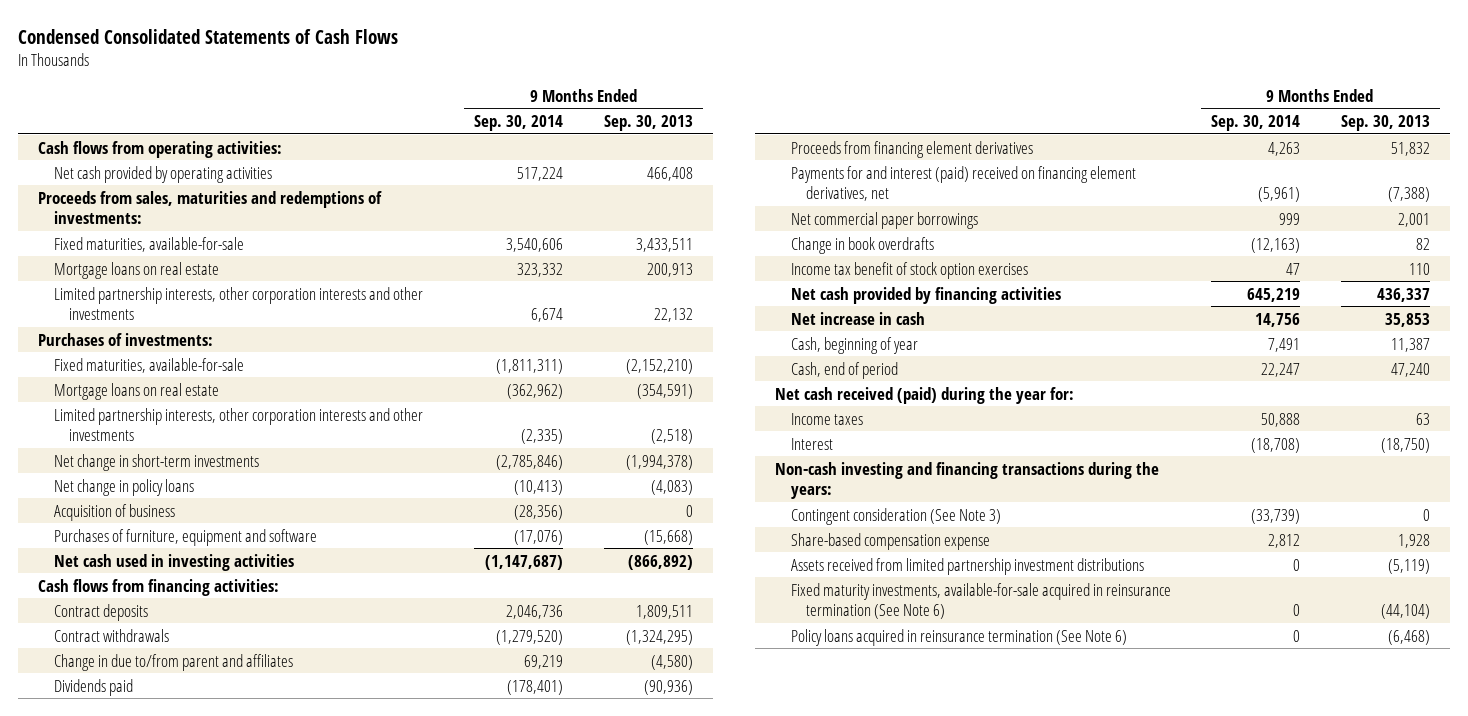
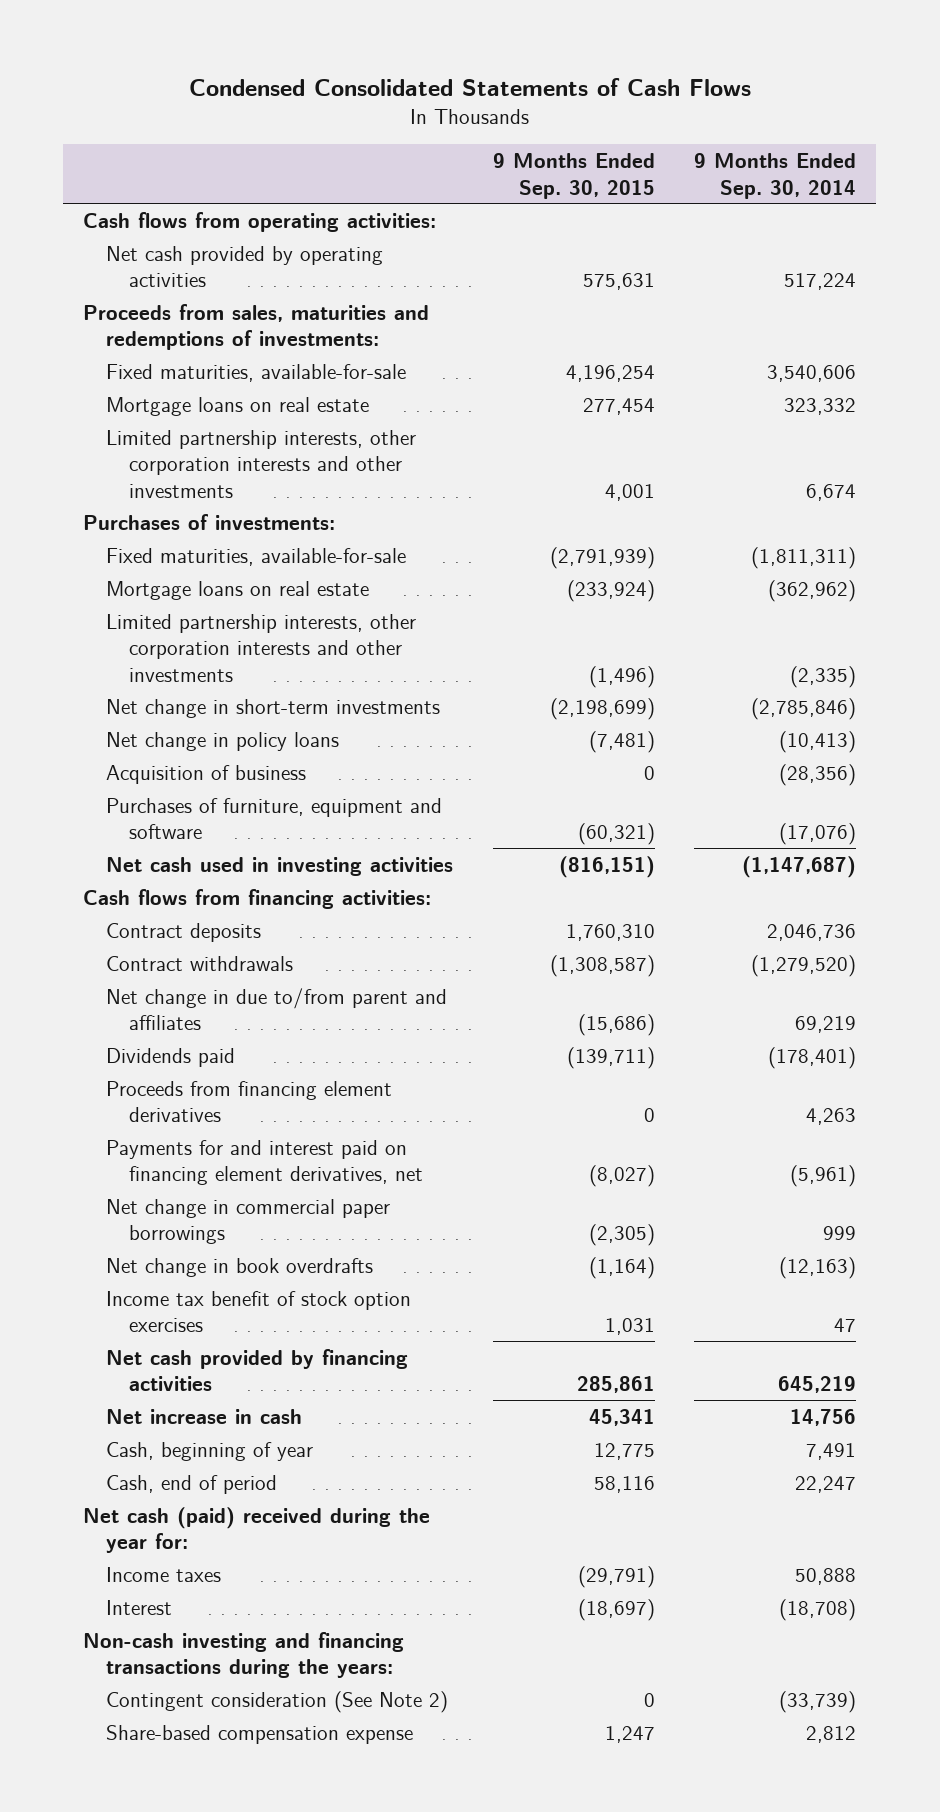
[604,115,694,132] Sep. 30, 2013 -> none
none -> [492,153,655,199] 9 Months Ended Sep. 30, 2015
[53,653,293,671] Change in due to/from parent and affiliates -> [106,987,448,1031] Net change in due to/from parent and affiliates
[790,165,1136,202] Payments for and interest (paid) received on financing element derivatives, net -> [106,1139,424,1186] Payments for and interest paid on financing element derivatives, net
[790,211,978,229] Net commercial paper borrowings -> [106,1198,391,1245] Net change in commercial paper borrowings
[790,236,934,254] Change in book overdrafts -> [106,1257,374,1277] Net change in book overdrafts
[775,386,1075,404] Net cash received (paid) during the year for: -> [83,1506,431,1554] Net cash (paid) received during the year for:
[790,507,1001,525] Contingent consideration (See Note 3) -> [106,1690,449,1713] Contingent consideration (See Note 2)
[790,557,1144,575] Assets received from limited partnership investment distributions -> none
[790,582,1171,620] Fixed maturity investments, available-for-sale acquired in reinsurance termination (See Note 6) -> none
[790,628,1127,646] Policy loans acquired in reinsurance termination (See Note 6) -> none

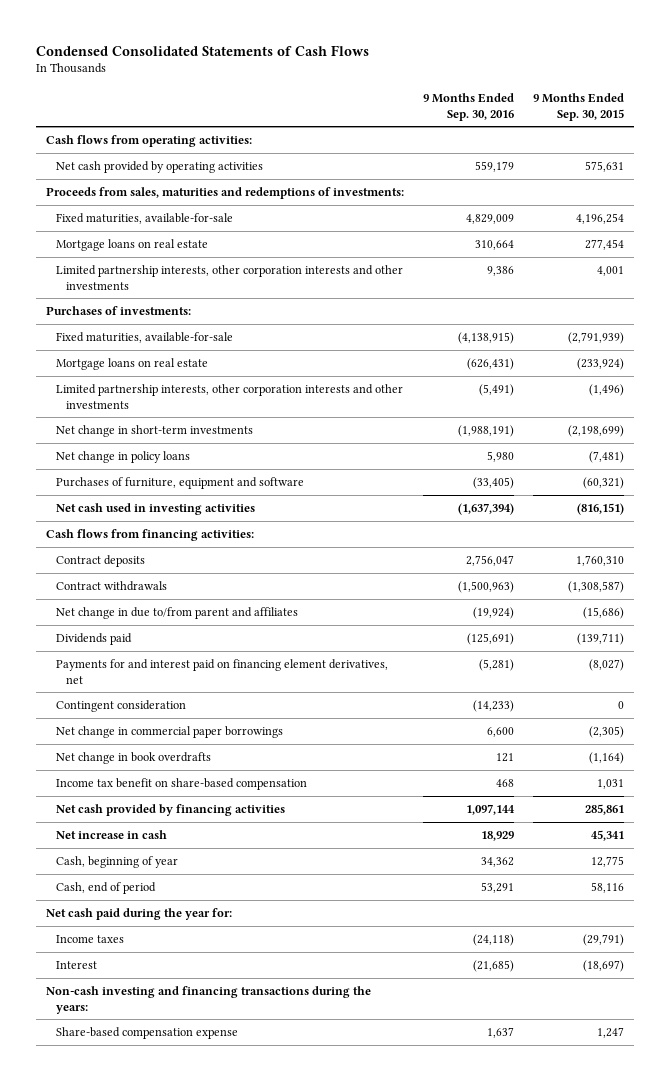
[694,153,857,199] 9 Months Ended Sep. 30, 2014 -> none
none -> [422,92,514,121] 9 Months Ended Sep. 30, 2016
[106,764,307,784] Acquisition of business -> none
[106,1080,393,1123] Proceeds from financing element derivatives -> none
none -> [55,699,186,712] Contingent consideration
[106,1290,412,1333] Income tax benefit of stock option exercises -> [55,777,307,790] Income tax benefit on share-based compensation
[83,1506,431,1554] Net cash (paid) received during the year for: -> [45,907,232,920] Net cash paid during the year for:
[106,1690,449,1713] Contingent consideration (See Note 2) -> none

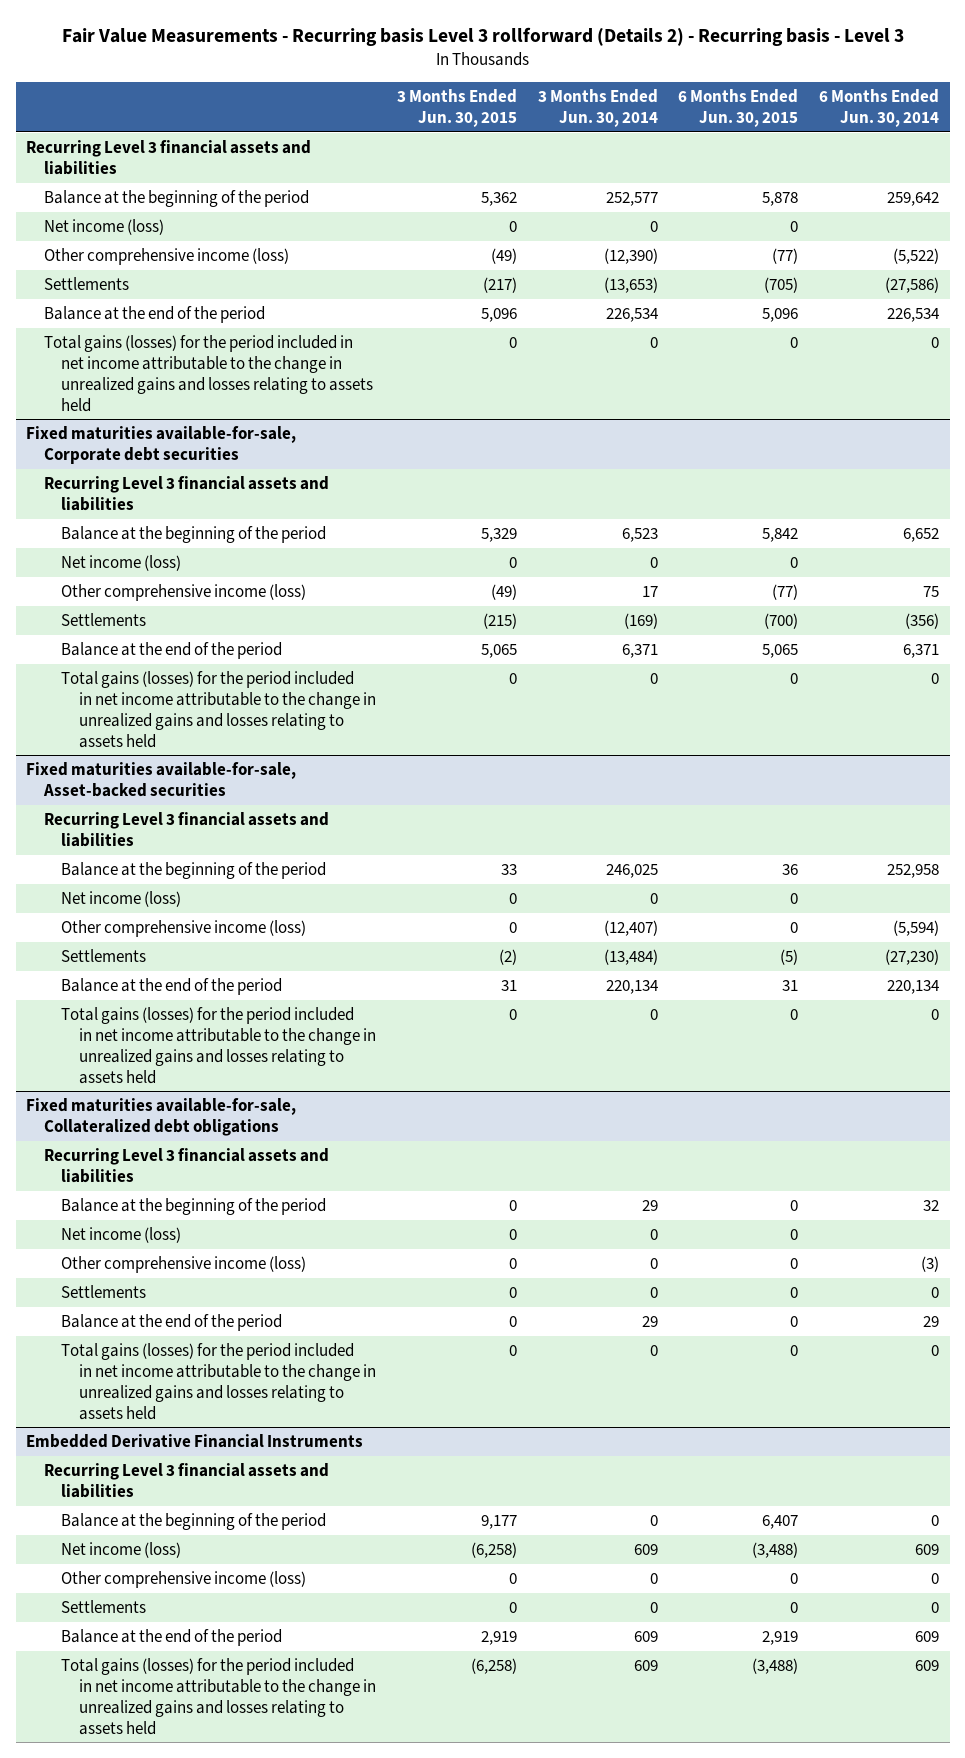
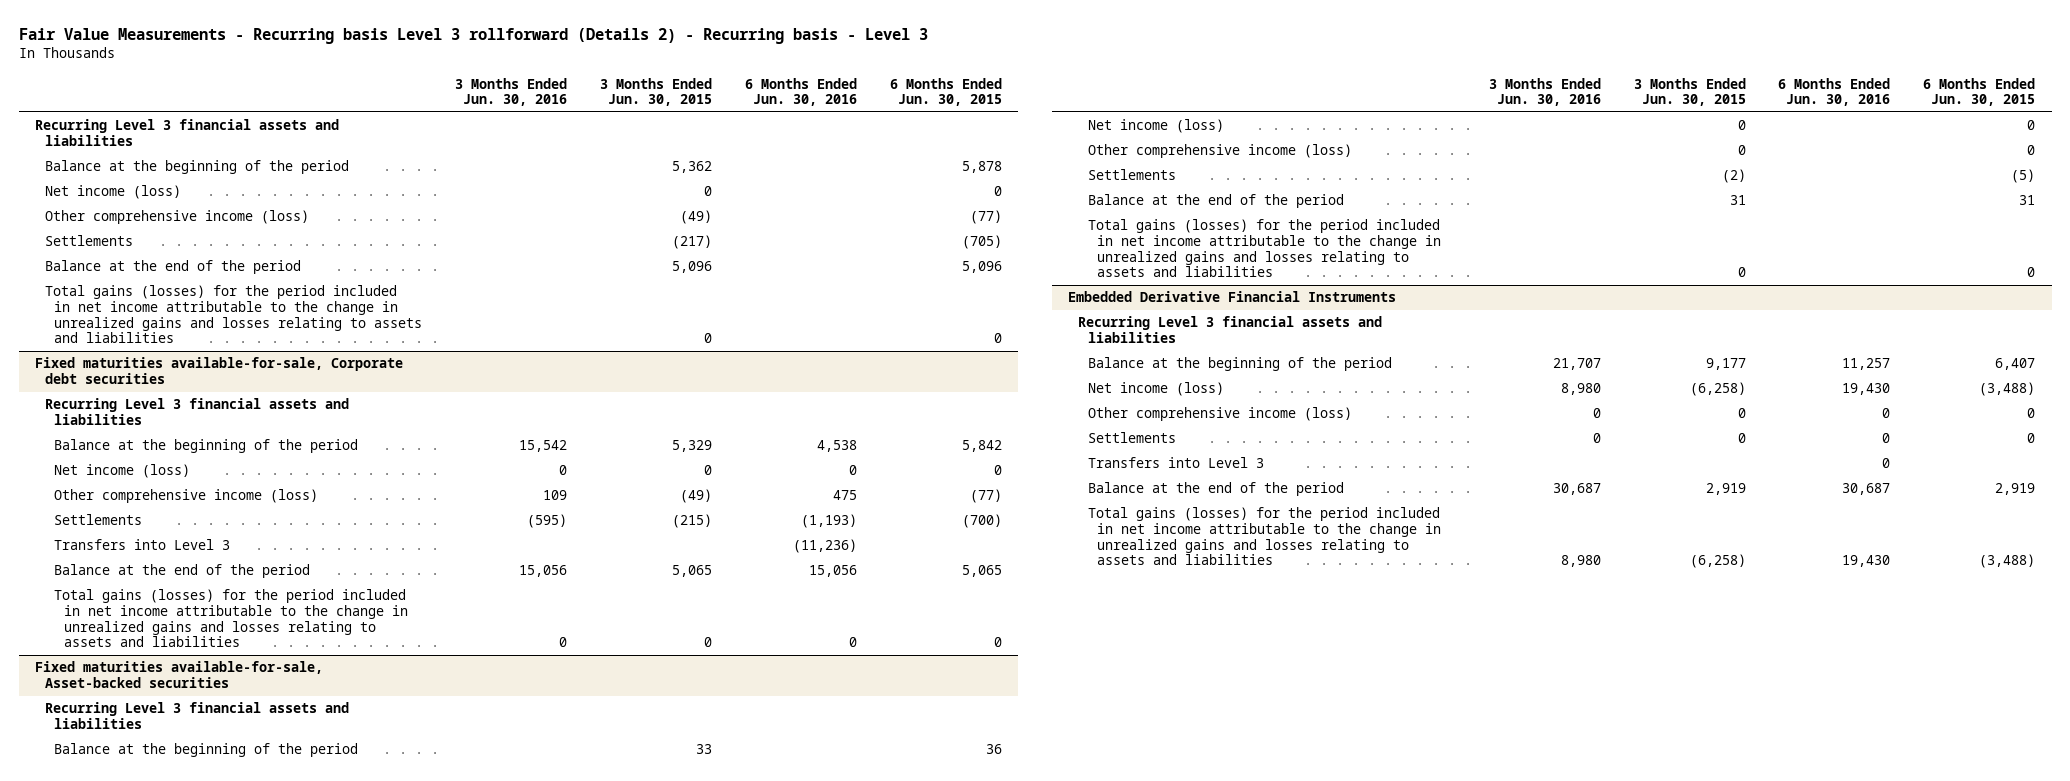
[537,89,658,128] 3 Months Ended Jun. 30, 2014 -> none
[819,89,940,128] 6 Months Ended Jun. 30, 2014 -> none
none -> [455,77,568,107] 3 Months Ended Jun. 30, 2016
none -> [745,77,858,107] 6 Months Ended Jun. 30, 2016
[43,334,374,412] Total gains (losses) for the period included in net income attributable to the change in unrealized gains and losses relating to assets held -> [44,285,423,344] Total gains (losses) for the period included in net income attributable to the change in unrealized gains and losses relating to assets and liabilities
none -> [54,539,231,551] Transfers into Level 3
[61,670,377,748] Total gains (losses) for the period included in net income attributable to the change in unrealized gains and losses relating to assets held -> [54,589,409,648] Total gains (losses) for the period included in net income attributable to the change in unrealized gains and losses relating to assets and liabilities
[25,1097,296,1136] Fixed maturities available-for-sale, Collateralized debt obligations -> none
[43,1147,329,1183] Recurring Level 3 financial assets and liabilities -> none
[61,1197,327,1215] Balance at the beginning of the period -> none
[61,1226,182,1243] Net income (loss) -> none
[61,1255,307,1273] Other comprehensive income (loss) -> none
[61,1284,147,1298] Settlements -> none
[61,1313,283,1331] Balance at the end of the period -> none
[61,1342,377,1420] Total gains (losses) for the period included in net income attributable to the change in unrealized gains and losses relating to assets held -> none
[61,1006,377,1084] Total gains (losses) for the period included in net income attributable to the change in unrealized gains and losses relating to assets held -> [1087,219,1442,278] Total gains (losses) for the period included in net income attributable to the change in unrealized gains and losses relating to assets and liabilities
none -> [1087,457,1264,469] Transfers into Level 3
[61,1657,377,1735] Total gains (losses) for the period included in net income attributable to the change in unrealized gains and losses relating to assets held -> [1087,507,1442,566] Total gains (losses) for the period included in net income attributable to the change in unrealized gains and losses relating to assets and liabilities

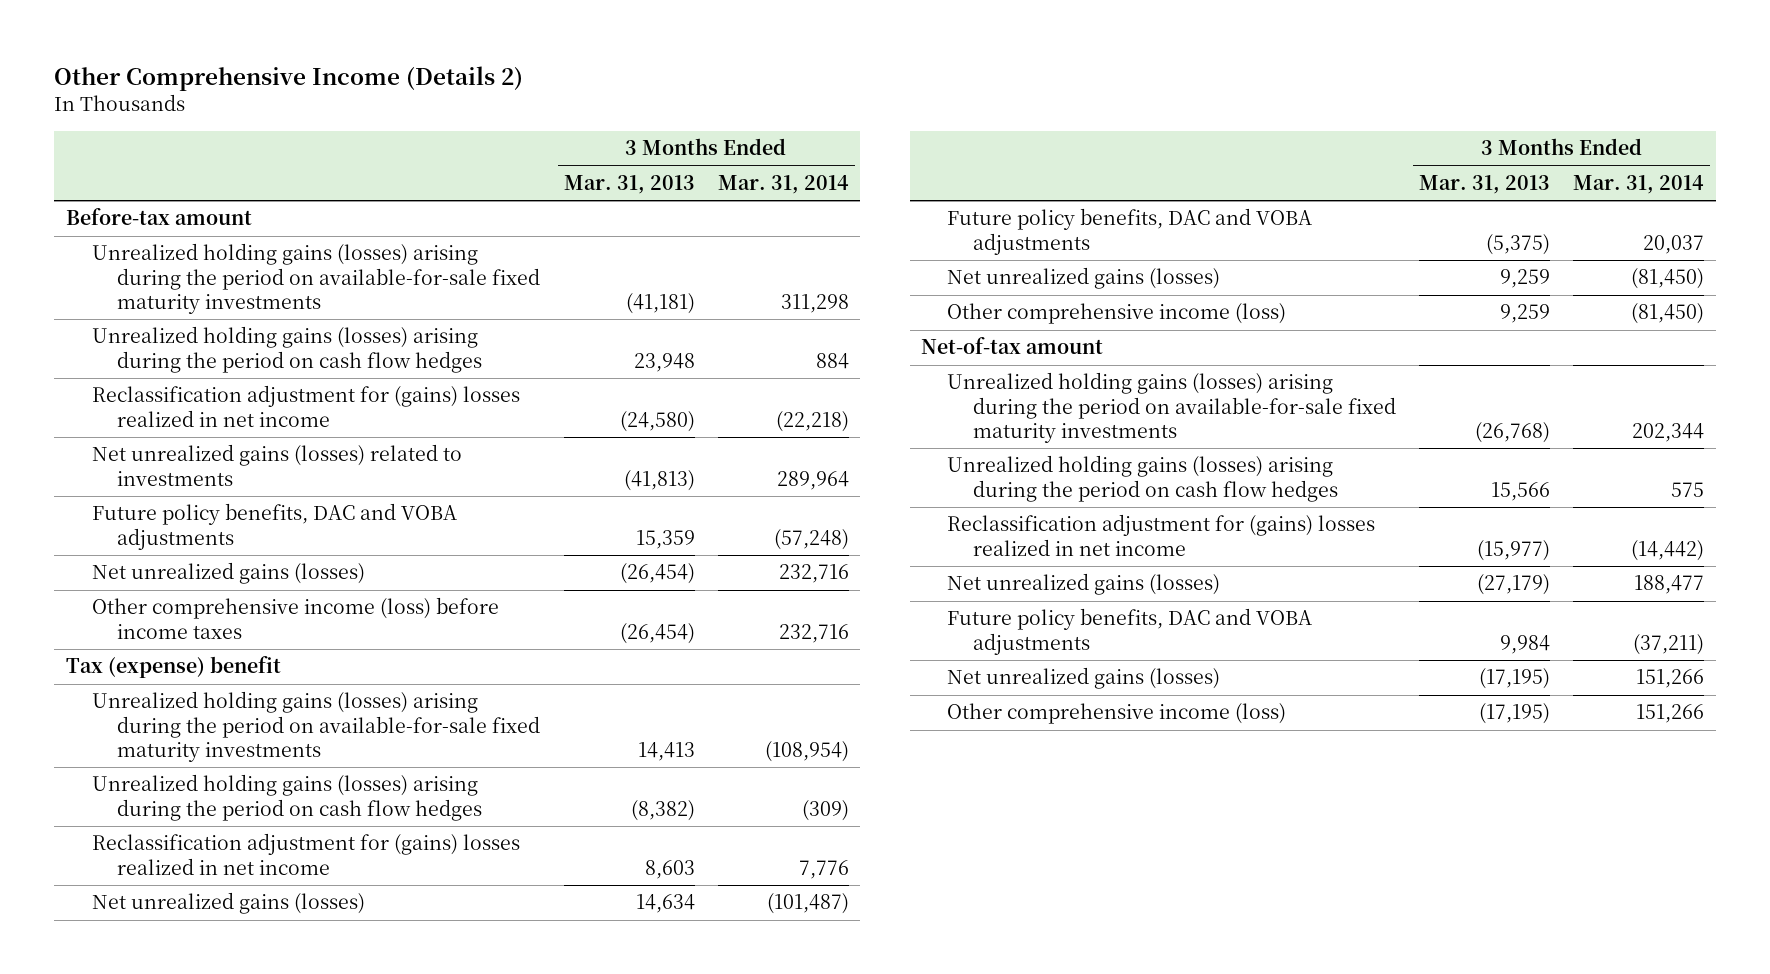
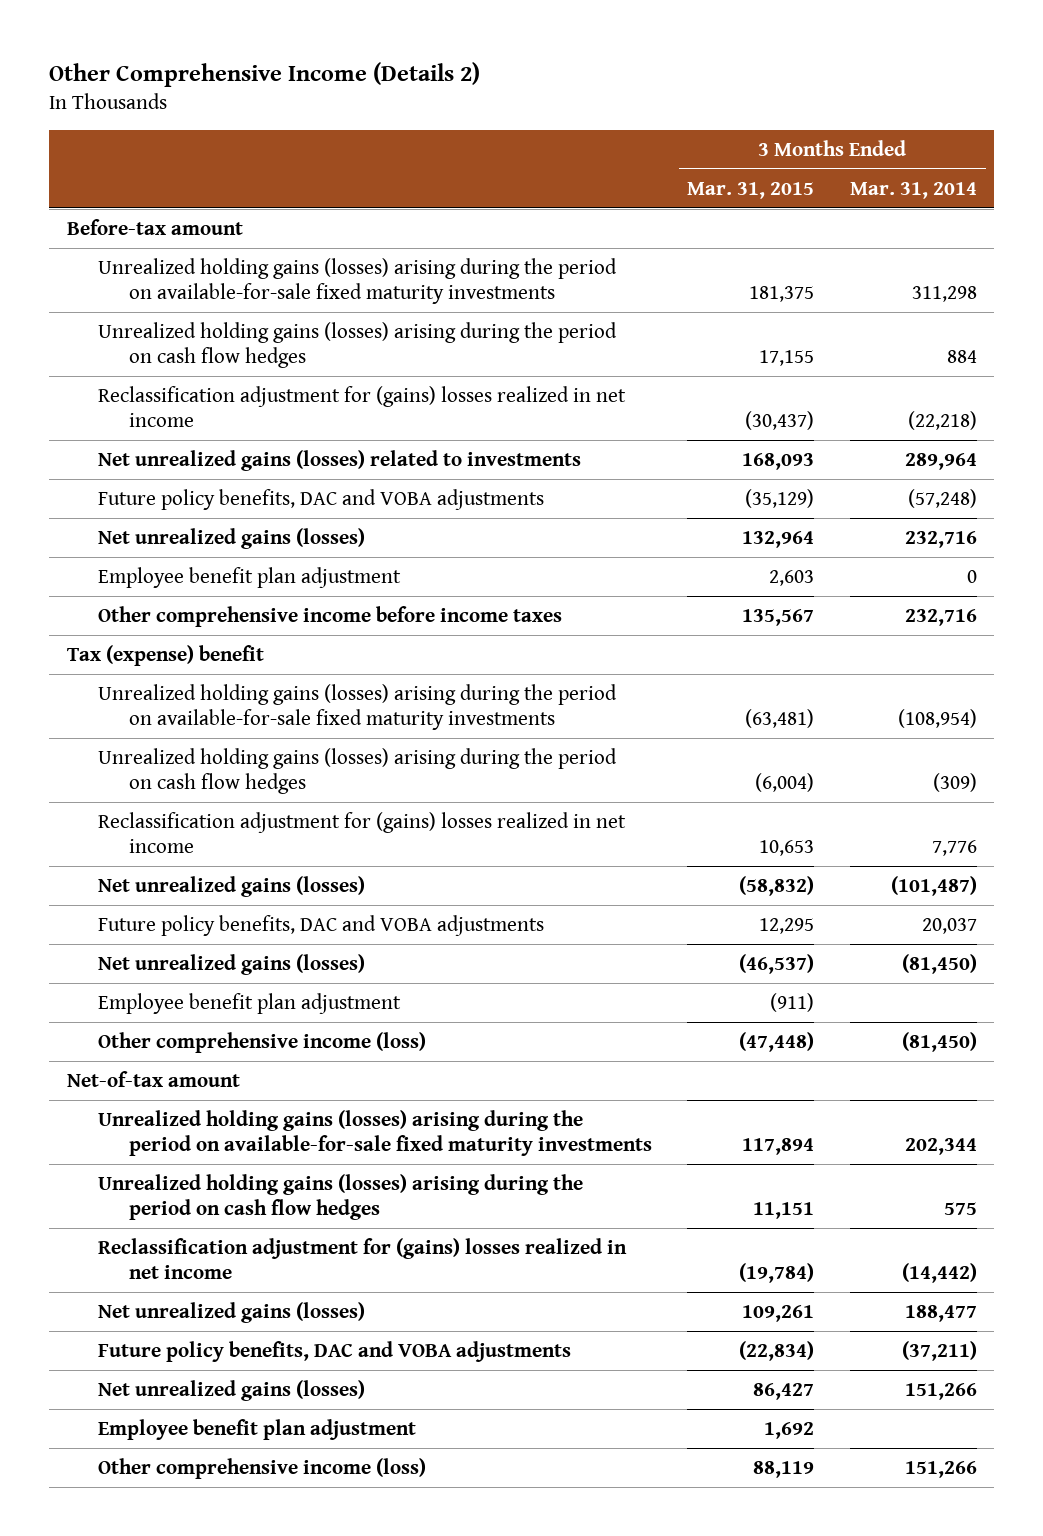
[563,175,695,195] Mar. 31, 2013 -> none
none -> [687,181,815,199] Mar. 31, 2015
none -> [97,566,401,588] Employee benefit plan adjustment
[91,597,499,639] Other comprehensive income (loss) before income taxes -> [97,605,562,627] Other comprehensive income before income taxes
none -> [97,992,401,1014] Employee benefit plan adjustment
none -> [97,1418,416,1440] Employee benefit plan adjustment

